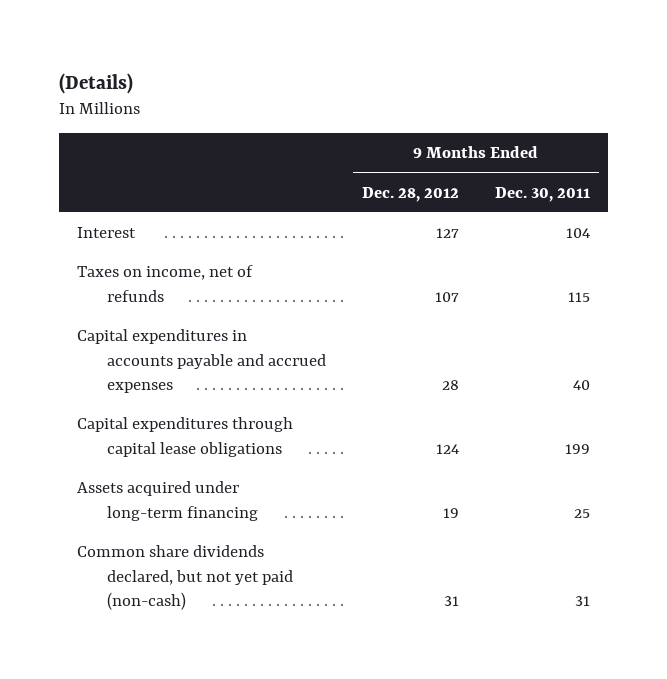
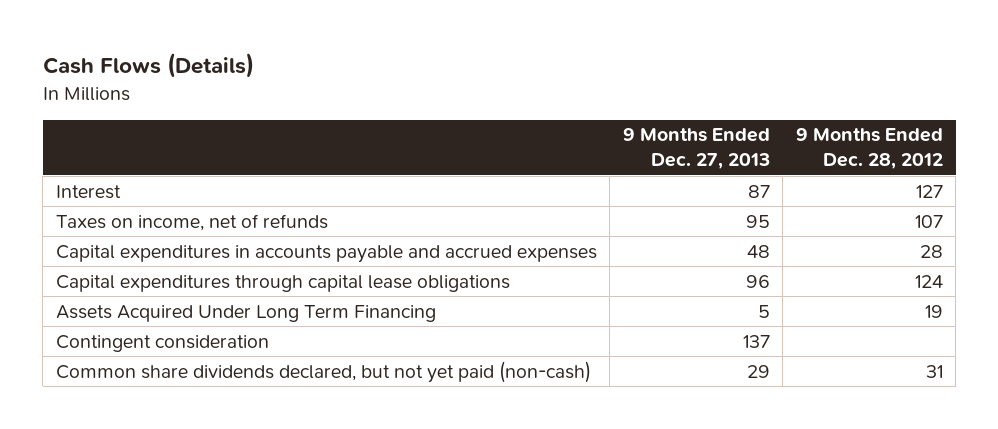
[59,72,134,94] (Details) -> [42,53,254,79] Cash Flows (Details)
[494,186,590,202] Dec. 30, 2011 -> none
none -> [622,128,770,170] 9 Months Ended Dec. 27, 2013
[77,481,258,521] Assets acquired under long-term financing -> [55,304,436,322] Assets Acquired Under Long Term Financing
none -> [55,334,269,352] Contingent consideration

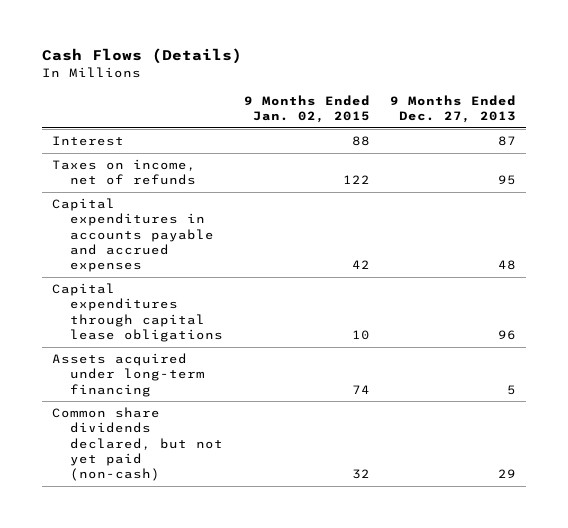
[795,128,943,170] 9 Months Ended Dec. 28, 2012 -> none
none -> [243,94,370,123] 9 Months Ended Jan. 02, 2015
[55,334,269,352] Contingent consideration -> none
[55,304,436,322] Assets Acquired Under Long Term Financing -> [52,353,206,397] Assets acquired under long-term financing

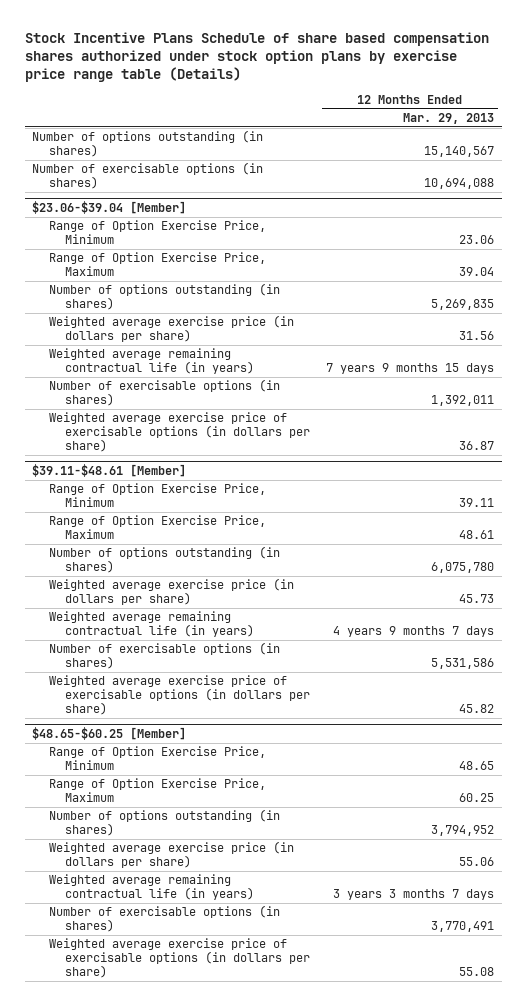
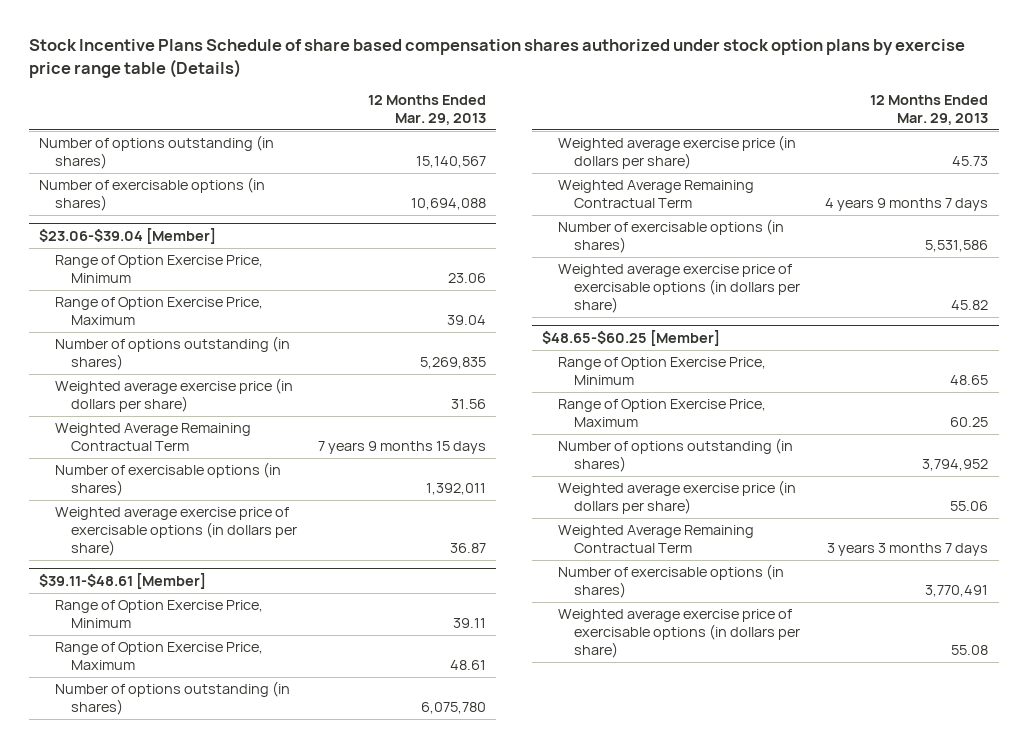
[48,348,255,375] Weighted average remaining contractual life (in years) -> [55,423,252,452] Weighted Average Remaining Contractual Term
[48,611,255,638] Weighted average remaining contractual life (in years) -> [557,180,754,209] Weighted Average Remaining Contractual Term
[48,874,255,901] Weighted average remaining contractual life (in years) -> [557,525,754,554] Weighted Average Remaining Contractual Term

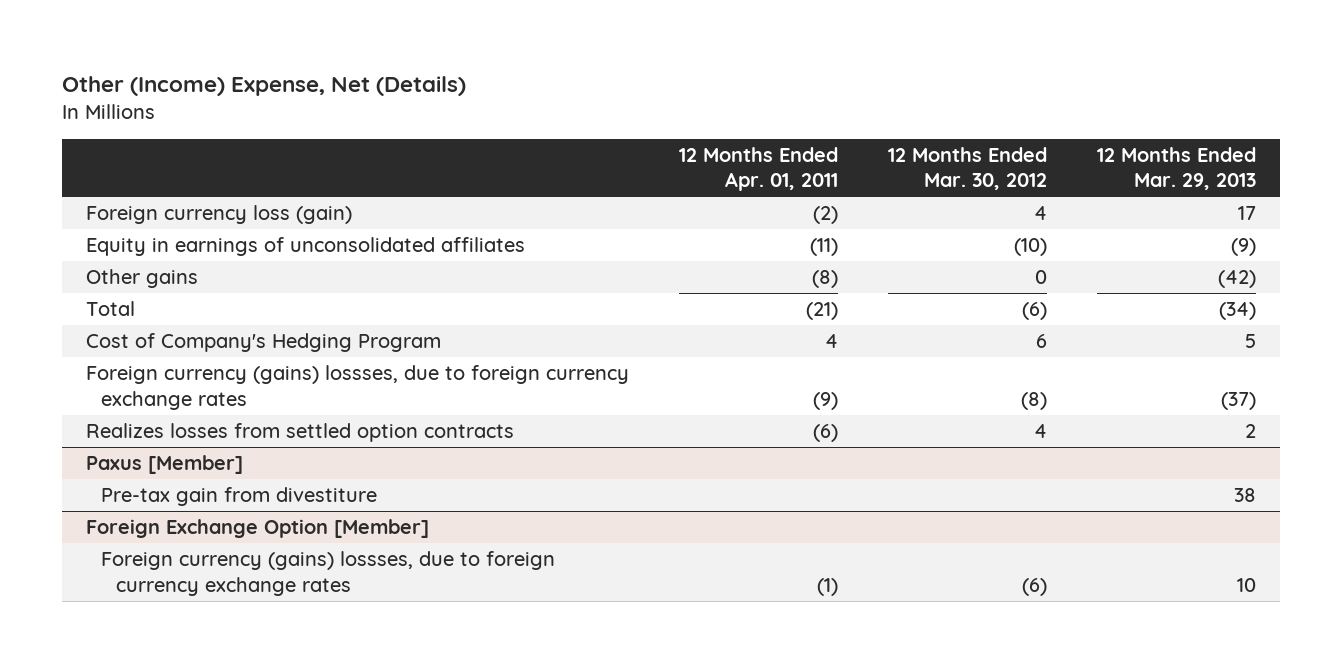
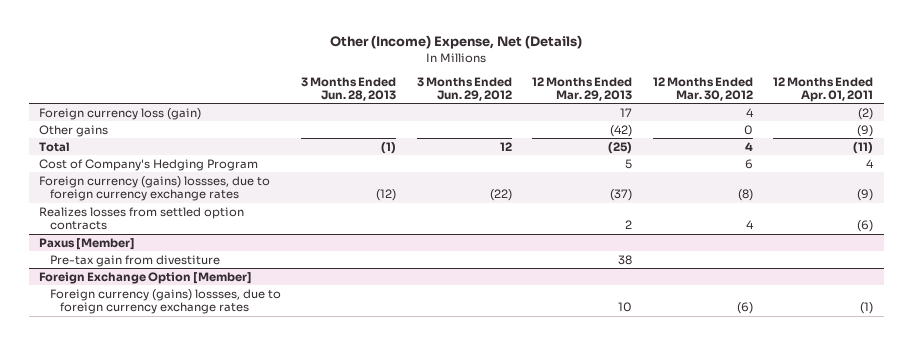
none -> [301,76,397,101] 3 Months Ended Jun. 28, 2013
none -> [416,76,512,101] 3 Months Ended Jun. 29, 2012
[86,237,526,257] Equity in earnings of unconsolidated affiliates -> none
[812,270,839,289] (8) -> [857,124,874,137] (9)
[806,302,839,321] (21) -> [853,141,874,154] (11)
[1021,302,1047,321] (6) -> [744,141,753,151] 4
[1218,302,1256,321] (34) -> [608,141,633,154] (25)

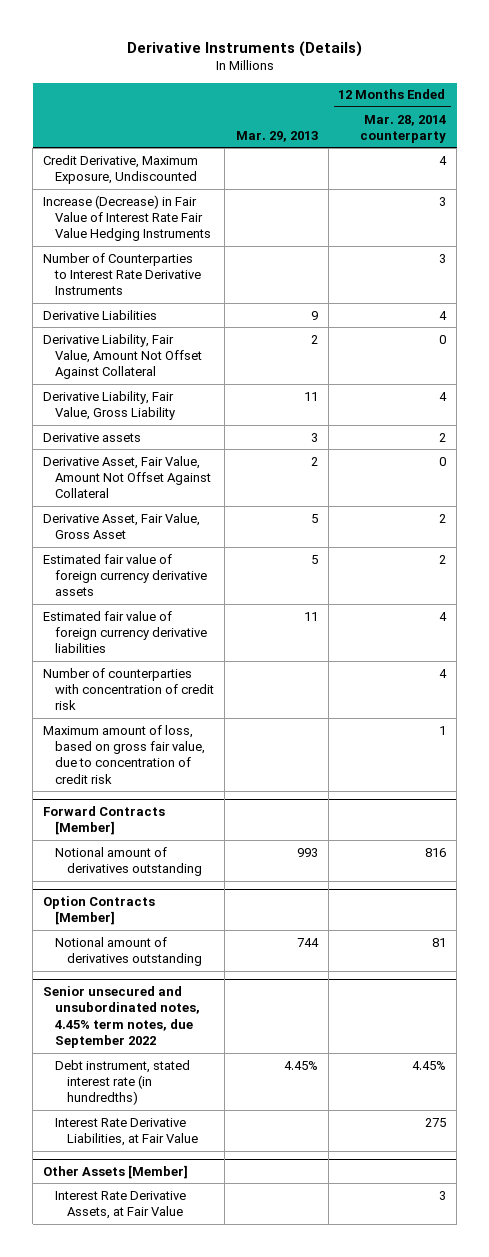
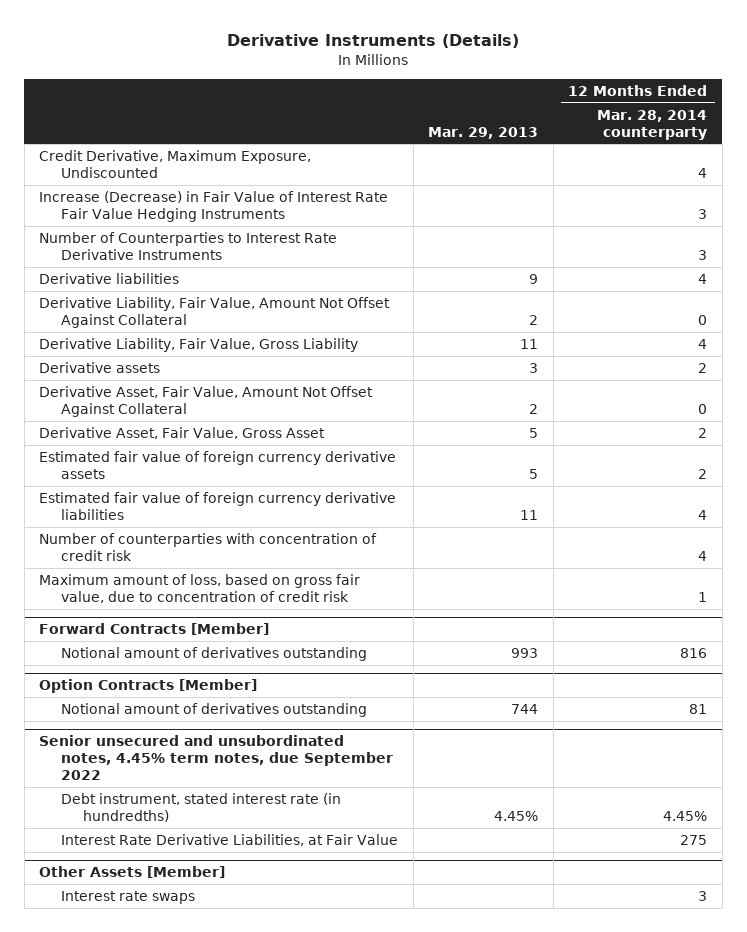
[43,309,158,320] Derivative Liabilities -> [39,272,180,284] Derivative liabilities
[55,1190,187,1220] Interest Rate Derivative Assets, at Fair Value -> [61,890,196,904] Interest rate swaps

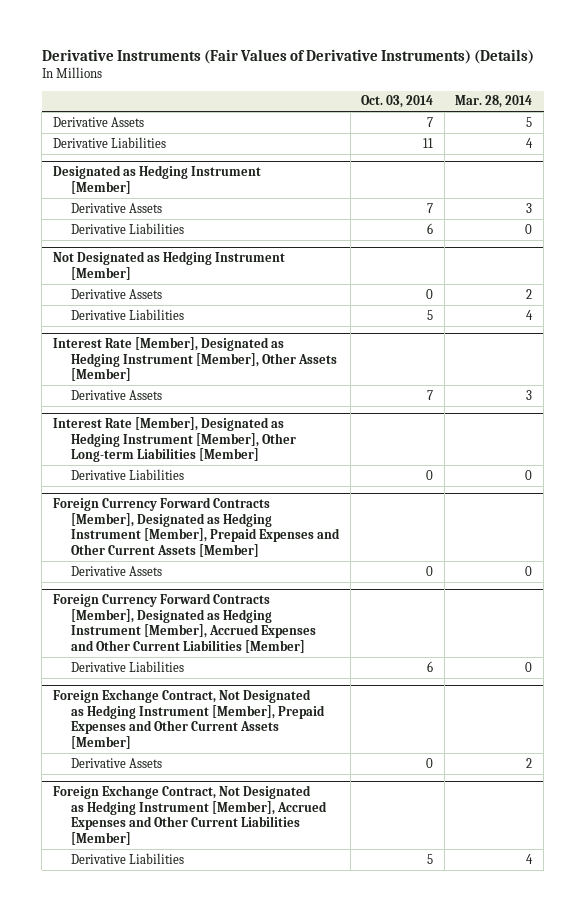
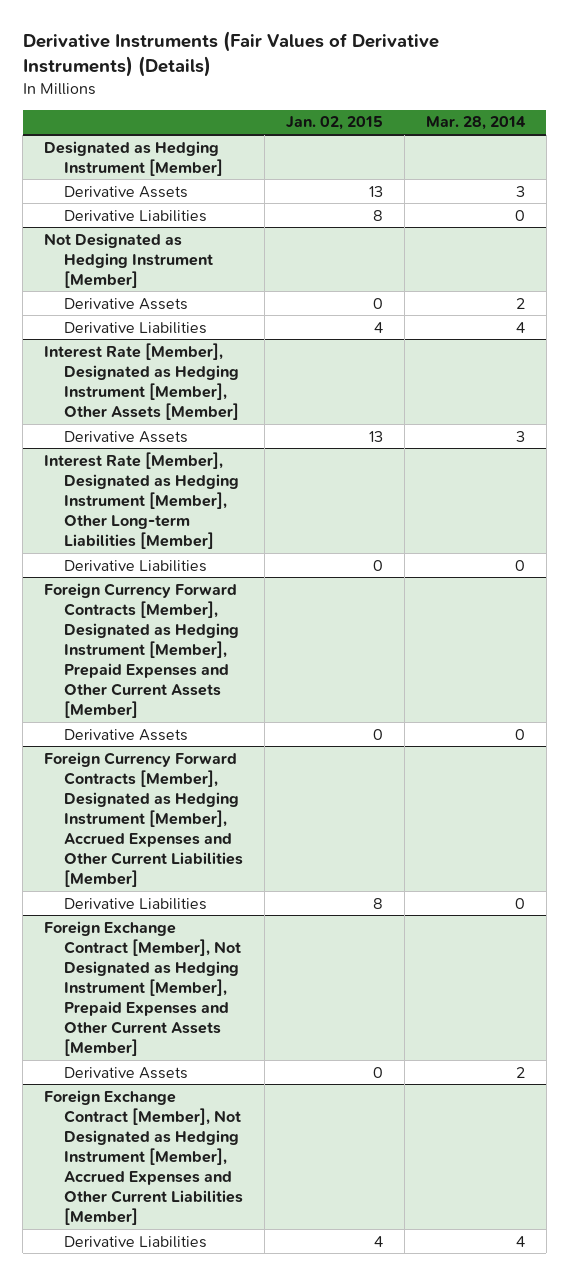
[361,95,434,109] Oct. 03, 2014 -> none
none -> [285,116,383,131] Jan. 02, 2015
[52,116,144,127] Derivative Assets -> none
[52,136,166,148] Derivative Liabilities -> none
[52,689,326,749] Foreign Exchange Contract, Not Designated as Hedging Instrument [Member], Prepaid Expenses and Other Current Assets [Member] -> [44,920,242,1057] Foreign Exchange Contract [Member], Not Designated as Hedging Instrument [Member], Prepaid Expenses and Other Current Assets [Member]
[52,785,328,845] Foreign Exchange Contract, Not Designated as Hedging Instrument [Member], Accrued Expenses and Other Current Liabilities [Member] -> [44,1089,244,1226] Foreign Exchange Contract [Member], Not Designated as Hedging Instrument [Member], Accrued Expenses and Other Current Liabilities [Member]

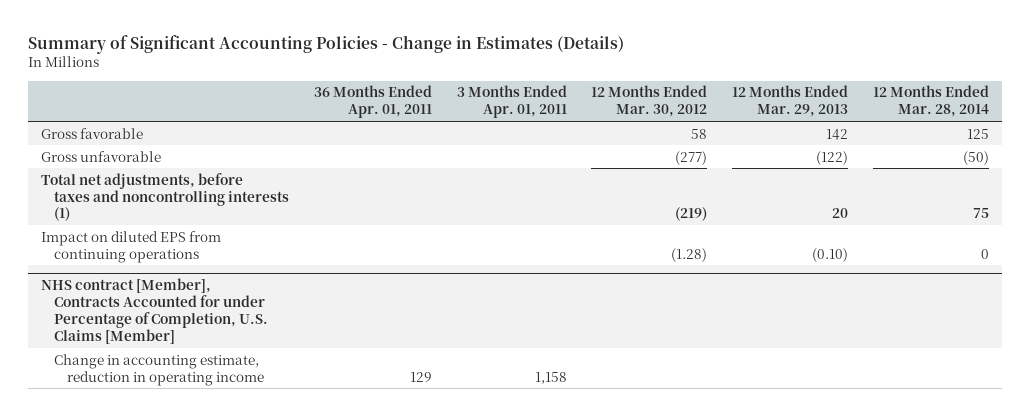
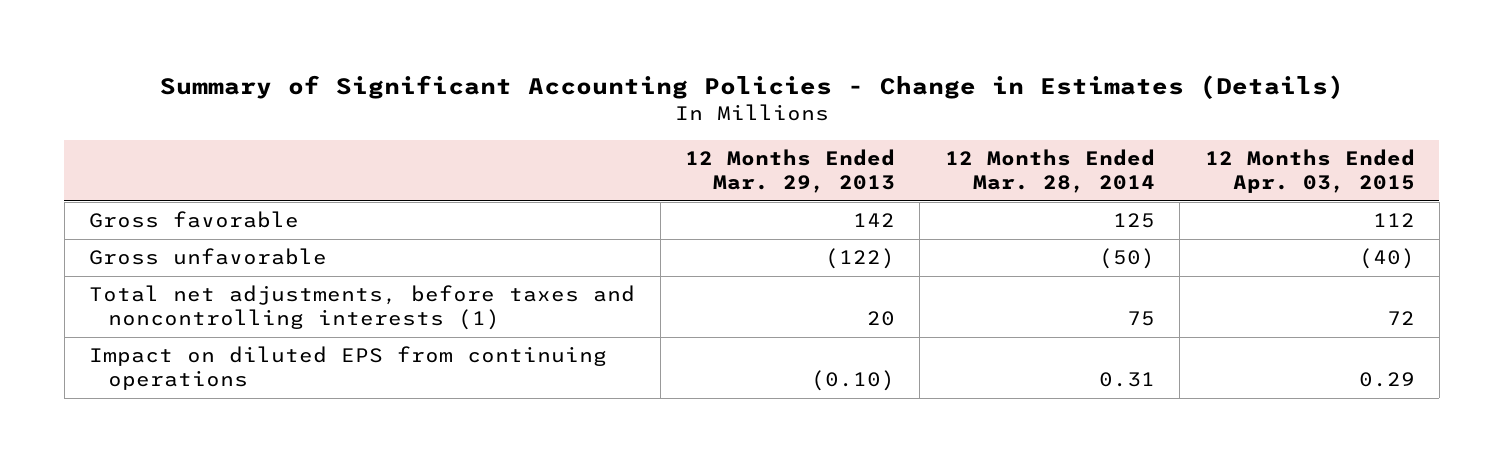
[313,85,432,119] 36 Months Ended Apr. 01, 2011 -> none
[456,85,567,119] 3 Months Ended Apr. 01, 2011 -> none
[591,85,708,118] 12 Months Ended Mar. 30, 2012 -> none
none -> [1204,149,1415,193] 12 Months Ended Apr. 03, 2015
[40,278,268,344] NHS contract [Member], Contracts Accounted for under Percentage of Completion, U.S. Claims [Member] -> none
[53,353,264,386] Change in accounting estimate, reduction in operating income -> none
[981,248,990,259] 0 -> [1098,372,1155,388] 0.31

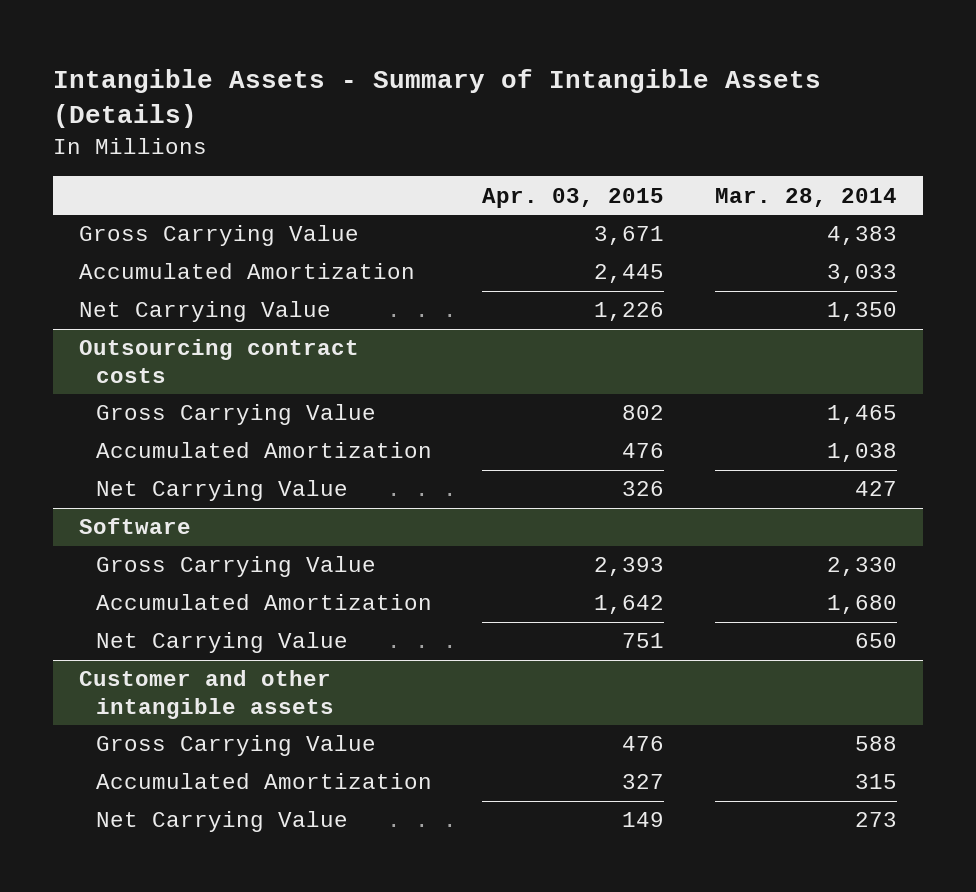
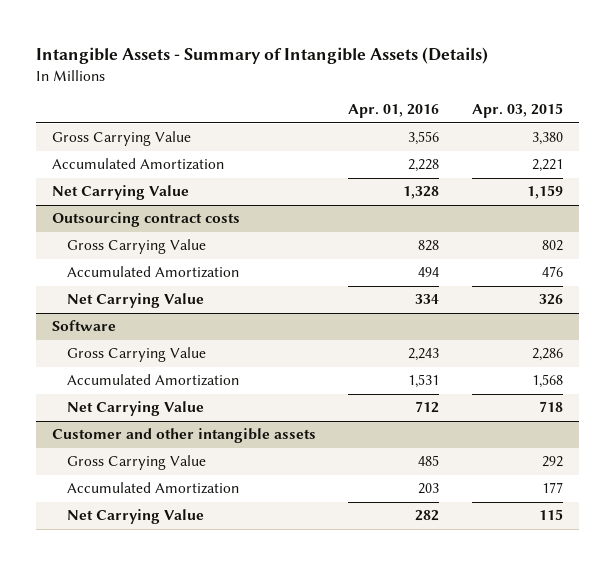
[715,187,898,207] Mar. 28, 2014 -> none
none -> [348,104,440,119] Apr. 01, 2016
[594,226,665,246] 3,671 -> [531,132,563,146] 3,380
[594,264,665,284] 2,445 -> [531,159,563,173] 2,221
[594,302,665,322] 1,226 -> [526,185,563,200] 1,159
[594,557,665,577] 2,393 -> [531,348,563,362] 2,286
[594,595,665,615] 1,642 -> [531,374,563,389] 1,568
[622,633,665,649] 751 -> [538,401,563,413] 718
[622,736,665,752] 476 -> [541,456,563,468] 292
[622,774,665,790] 327 -> [541,482,563,494] 177
[622,812,665,828] 149 -> [538,509,563,521] 115

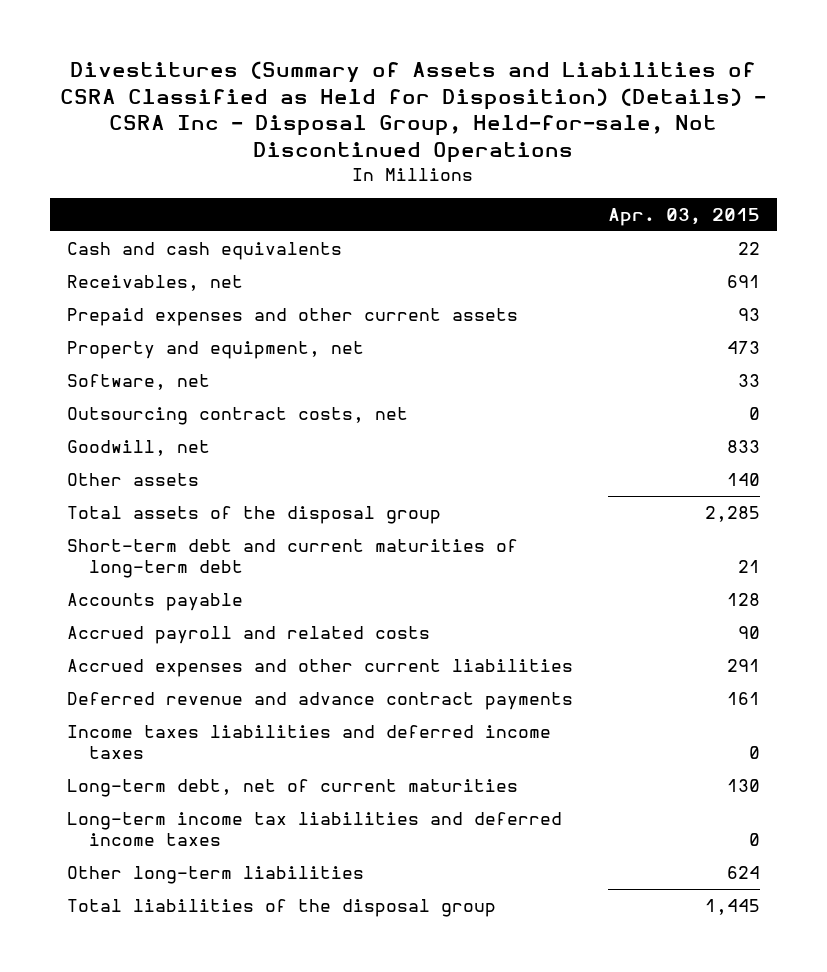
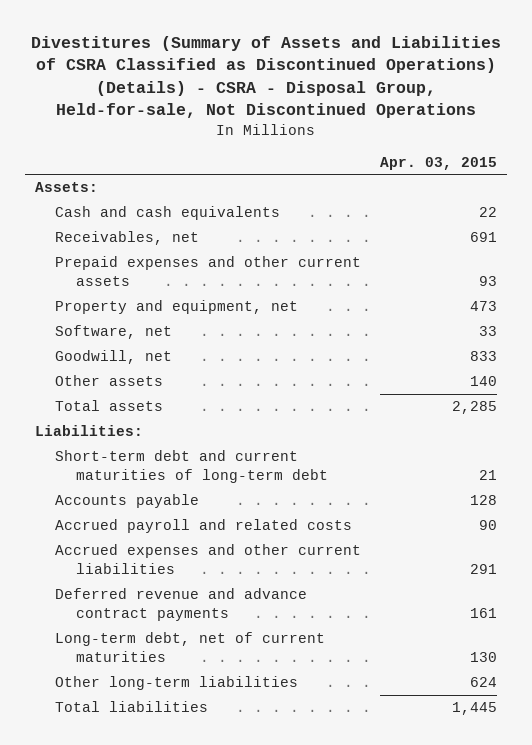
[60,60,767,164] Divestitures (Summary of Assets and Liabilities of CSRA Classified as Held for Disposition) (Details) - CSRA Inc - Disposal Group, Held-for-sale, Not Discontinued Operations -> [30,35,501,119] Divestitures (Summary of Assets and Liabilities of CSRA Classified as Discontinued Operations) (Details) - CSRA - Disposal Group, Held-for-sale, Not Discontinued Operations
none -> [34,182,98,193] Assets:
[67,406,409,425] Outsourcing contract costs, net -> none
[67,505,442,524] Total assets of the disposal group -> [55,400,164,412] Total assets
none -> [34,425,143,437] Liabilities:
[67,724,552,759] Income taxes liabilities and deferred income taxes -> none
[67,811,563,846] Long-term income tax liabilities and deferred income taxes -> none
[67,898,497,917] Total liabilities of the disposal group -> [55,701,209,713] Total liabilities

